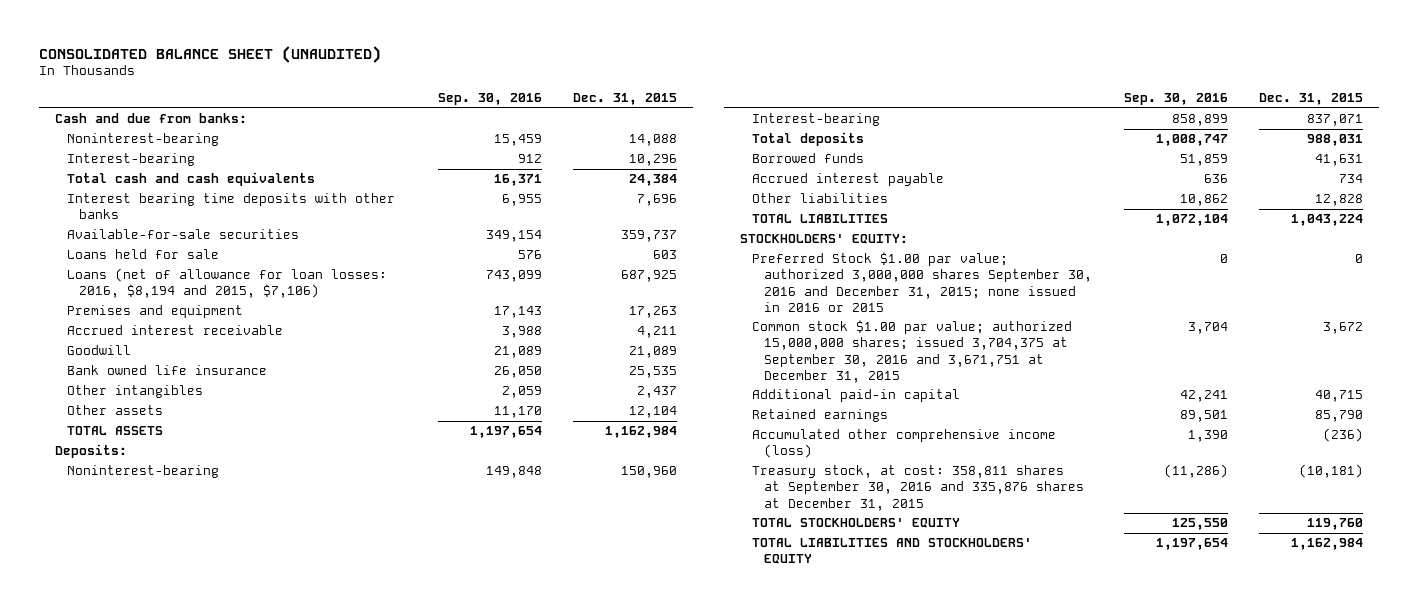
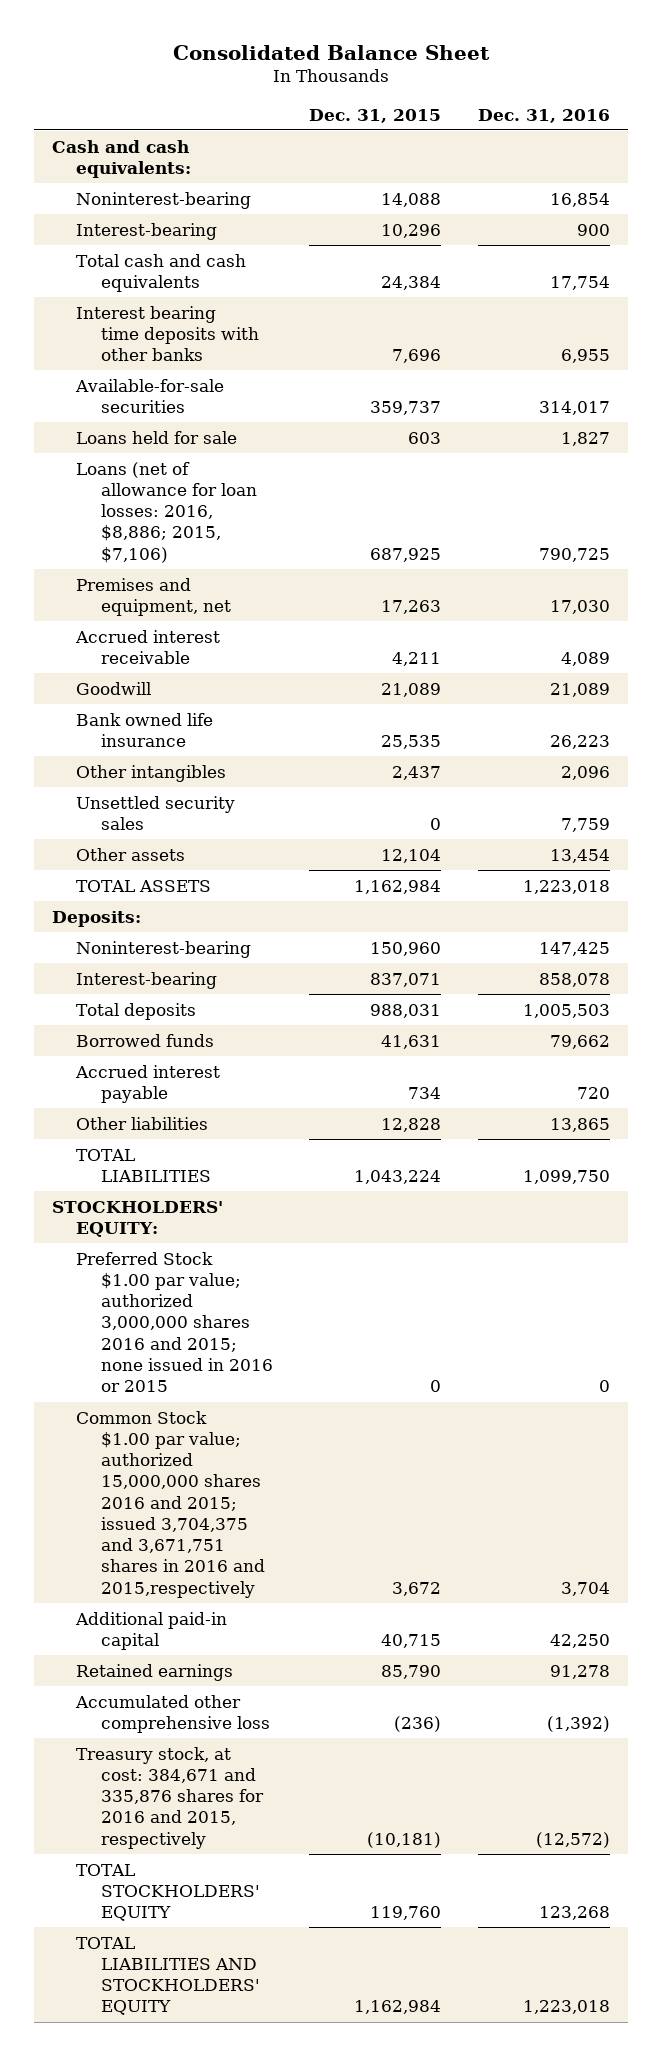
[39,45,382,63] CONSOLIDATED BALANCE SHEET (UNAUDITED) -> [172,44,490,60] Consolidated Balance Sheet
[438,93,543,106] Sep. 30, 2016 -> none
none -> [477,108,610,123] Dec. 31, 2016
[54,113,247,124] Cash and due from banks: -> [51,139,192,178] Cash and cash equivalents:
[66,268,387,299] Loans (net of allowance for loan losses: 2016, $8,194 and 2015, $7,106) -> [76,461,257,563] Loans (net of allowance for loan losses: 2016, $8,886; 2015, $7,106)
[66,305,243,319] Premises and equipment -> [76,577,231,616] Premises and equipment, net
none -> [76,795,236,830] Unsettled security sales
[752,252,1093,312] Preferred Stock $1.00 par value; authorized 3,000,000 shares September 30, 2016 and December 31, 2015; none issued in 2016 or 2015 -> [76,1251,273,1393] Preferred Stock $1.00 par value; authorized 3,000,000 shares 2016 and 2015; none issued in 2016 or 2015
[752,320,1073,383] Common stock $1.00 par value; authorized 15,000,000 shares; issued 3,704,375 at September 30, 2016 and 3,671,751 at December 31, 2015 -> [76,1410,265,1598] Common Stock $1.00 par value; authorized 15,000,000 shares 2016 and 2015; issued 3,704,375 and 3,671,751 shares in 2016 and 2015,respectively
[752,429,1057,459] Accumulated other comprehensive income (loss) -> [75,1694,270,1733] Accumulated other comprehensive loss
[752,465,1085,511] Treasury stock, at cost: 358,811 shares at September 30, 2016 and 335,876 shares at December 31, 2015 -> [76,1746,264,1849] Treasury stock, at cost: 384,671 and 335,876 shares for 2016 and 2015, respectively

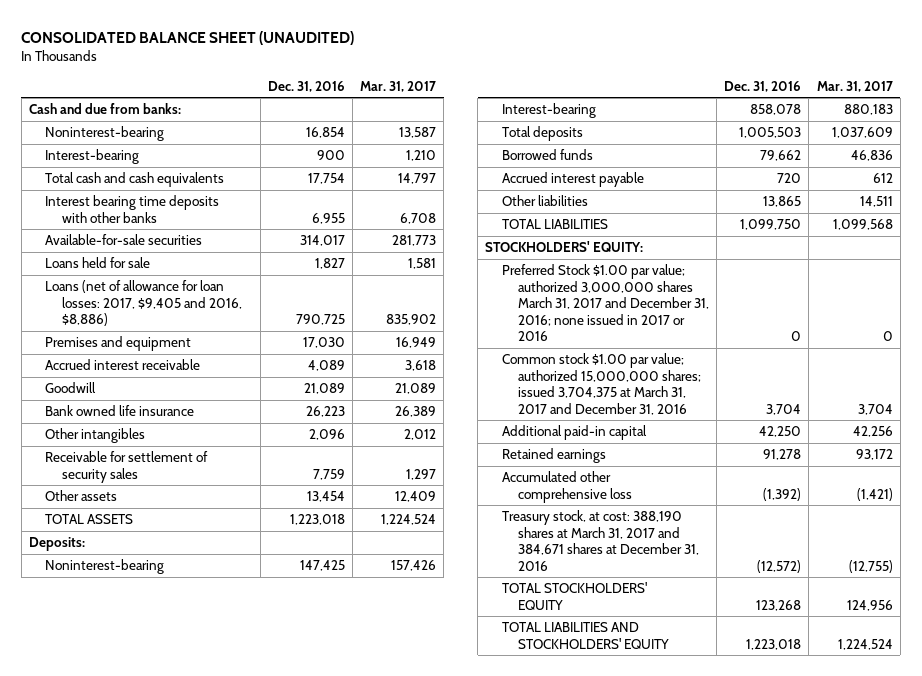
[172,44,490,60] Consolidated Balance Sheet -> [21,30,355,45] CONSOLIDATED BALANCE SHEET (UNAUDITED)
[309,108,442,123] Dec. 31, 2015 -> none
none -> [360,80,437,92] Mar. 31, 2017
[51,139,192,178] Cash and cash equivalents: -> [29,103,182,115] Cash and due from banks:
[76,461,257,563] Loans (net of allowance for loan losses: 2016, $8,886; 2015, $7,106) -> [45,280,242,327] Loans (net of allowance for loan losses: 2017, $9,405 and 2016, $8,886)
[76,577,231,616] Premises and equipment, net -> [45,336,192,352] Premises and equipment
[76,795,236,830] Unsettled security sales -> [45,451,209,483] Receivable for settlement of security sales
[76,1251,273,1393] Preferred Stock $1.00 par value; authorized 3,000,000 shares 2016 and 2015; none issued in 2016 or 2015 -> [501,264,710,342] Preferred Stock $1.00 par value; authorized 3,000,000 shares March 31, 2017 and December 31, 2016; none issued in 2017 or 2016
[76,1410,265,1598] Common Stock $1.00 par value; authorized 15,000,000 shares 2016 and 2015; issued 3,704,375 and 3,671,751 shares in 2016 and 2015,respectively -> [501,353,702,415] Common stock $1.00 par value; authorized 15,000,000 shares; issued 3,704,375 at March 31, 2017 and December 31, 2016
[76,1746,264,1849] Treasury stock, at cost: 384,671 and 335,876 shares for 2016 and 2015, respectively -> [501,510,700,571] Treasury stock, at cost: 388,190 shares at March 31, 2017 and 384,671 shares at December 31, 2016

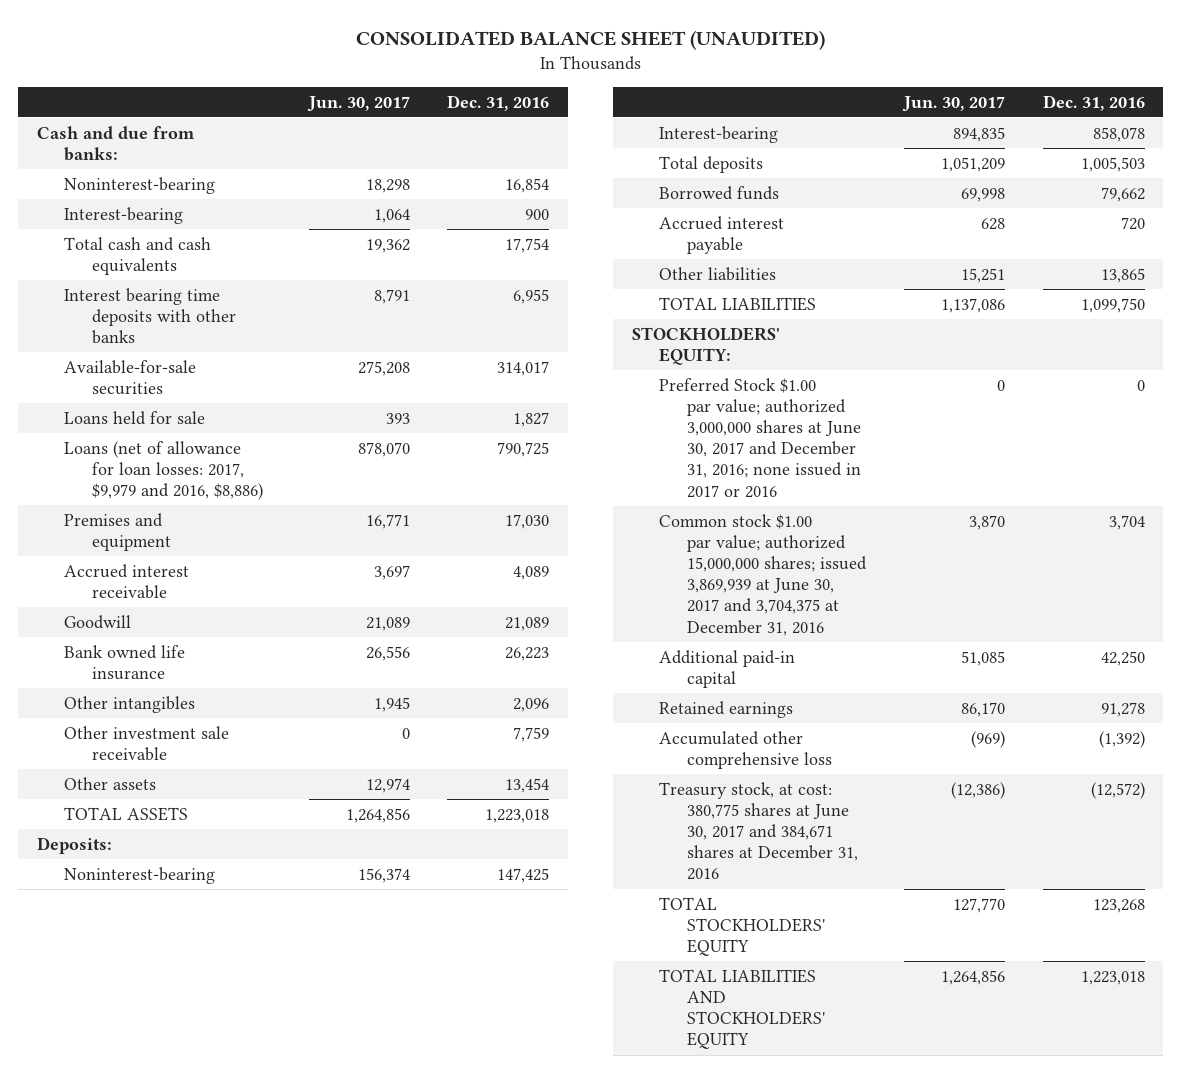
[360,80,437,92] Mar. 31, 2017 -> none
none -> [306,95,410,112] Jun. 30, 2017
[45,280,242,327] Loans (net of allowance for loan losses: 2017, $9,405 and 2016, $8,886) -> [64,440,263,501] Loans (net of allowance for loan losses: 2017, $9,979 and 2016, $8,886)
[45,451,209,483] Receivable for settlement of security sales -> [64,725,230,761] Other investment sale receivable
[501,264,710,342] Preferred Stock $1.00 par value; authorized 3,000,000 shares March 31, 2017 and December 31, 2016; none issued in 2017 or 2016 -> [659,377,862,498] Preferred Stock $1.00 par value; authorized 3,000,000 shares at June 30, 2017 and December 31, 2016; none issued in 2017 or 2016
[501,353,702,415] Common stock $1.00 par value; authorized 15,000,000 shares; issued 3,704,375 at March 31, 2017 and December 31, 2016 -> [659,513,868,636] Common stock $1.00 par value; authorized 15,000,000 shares; issued 3,869,939 at June 30, 2017 and 3,704,375 at December 31, 2016
[501,510,700,571] Treasury stock, at cost: 388,190 shares at March 31, 2017 and 384,671 shares at December 31, 2016 -> [659,781,859,881] Treasury stock, at cost: 380,775 shares at June 30, 2017 and 384,671 shares at December 31, 2016

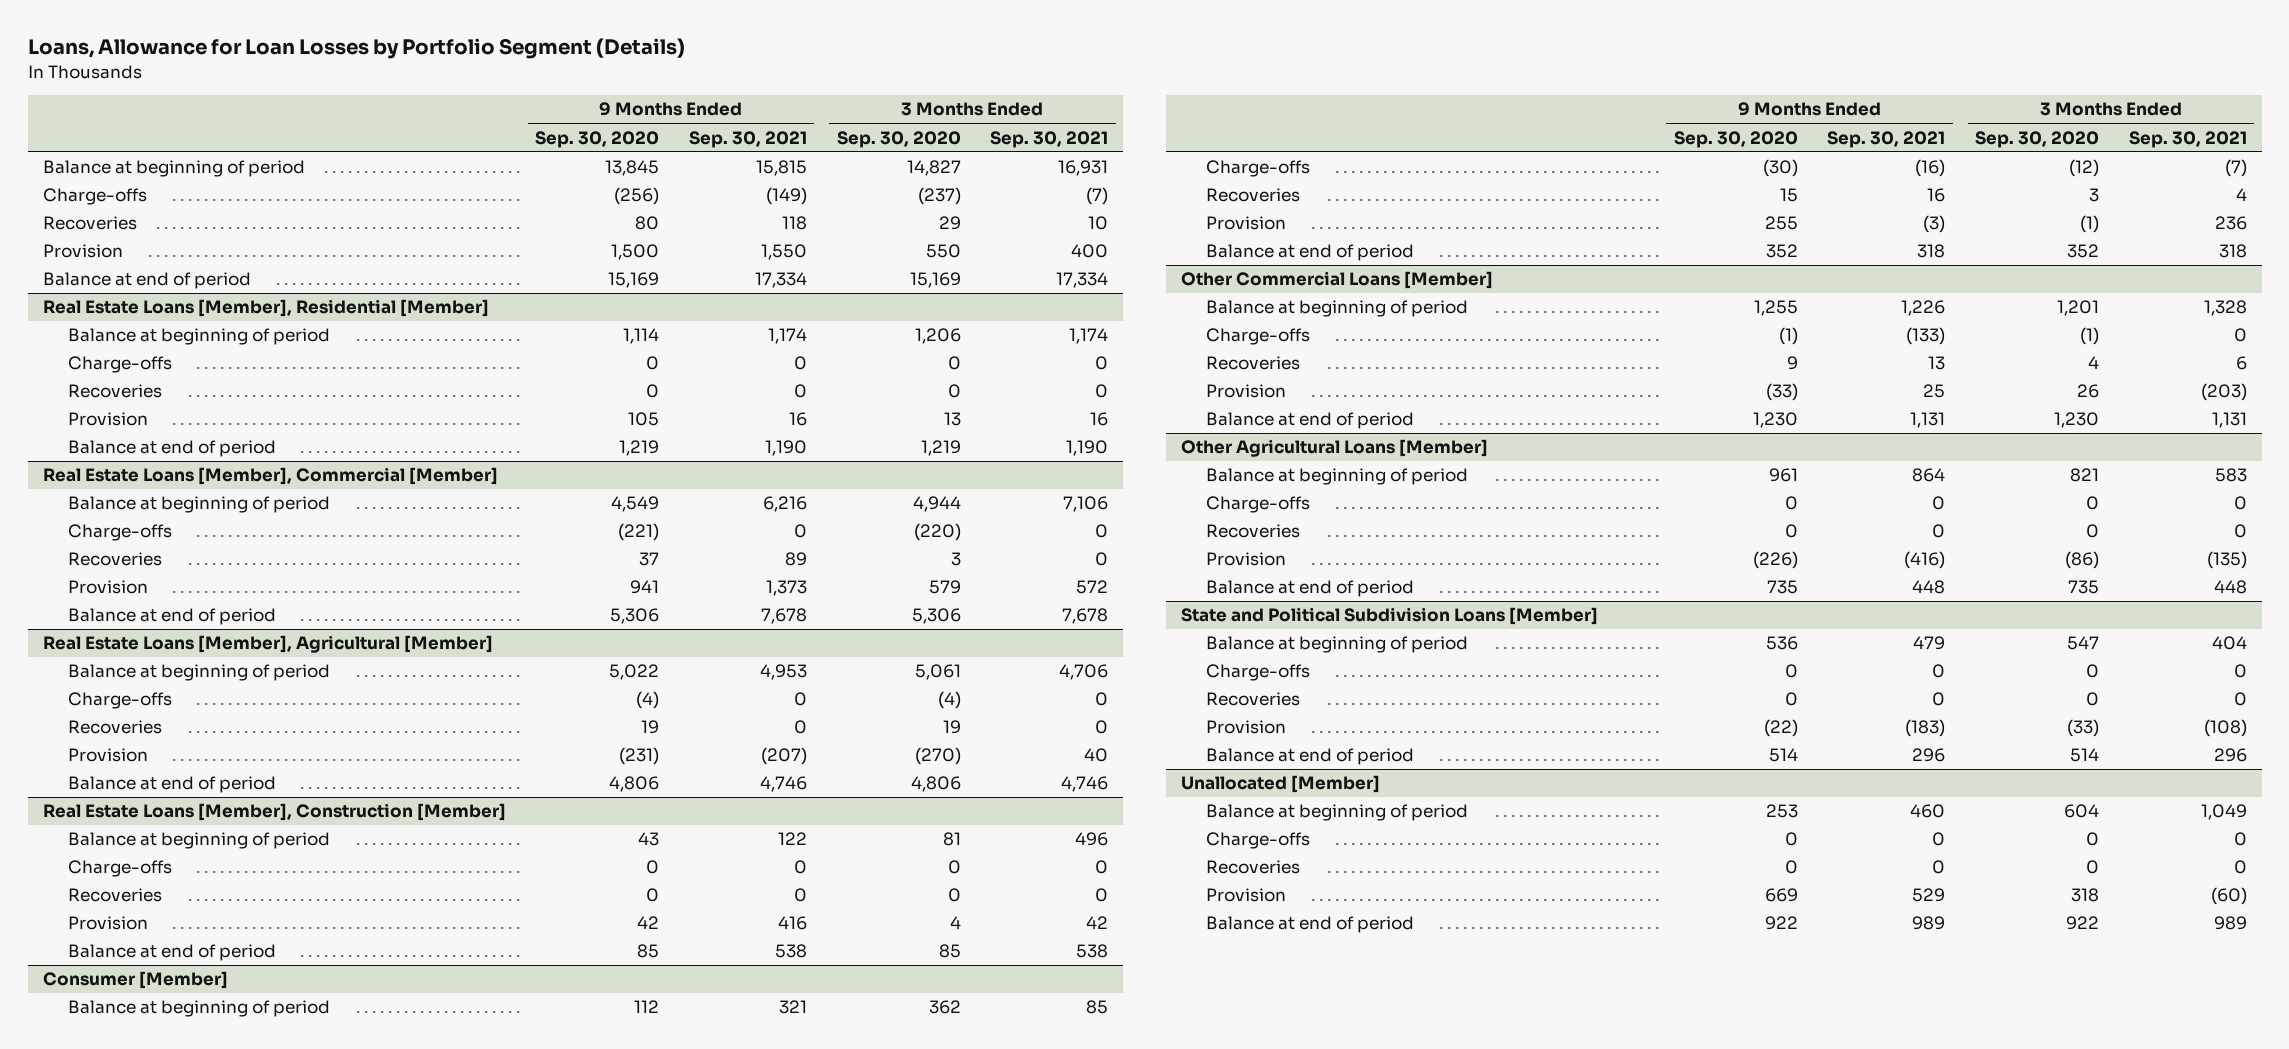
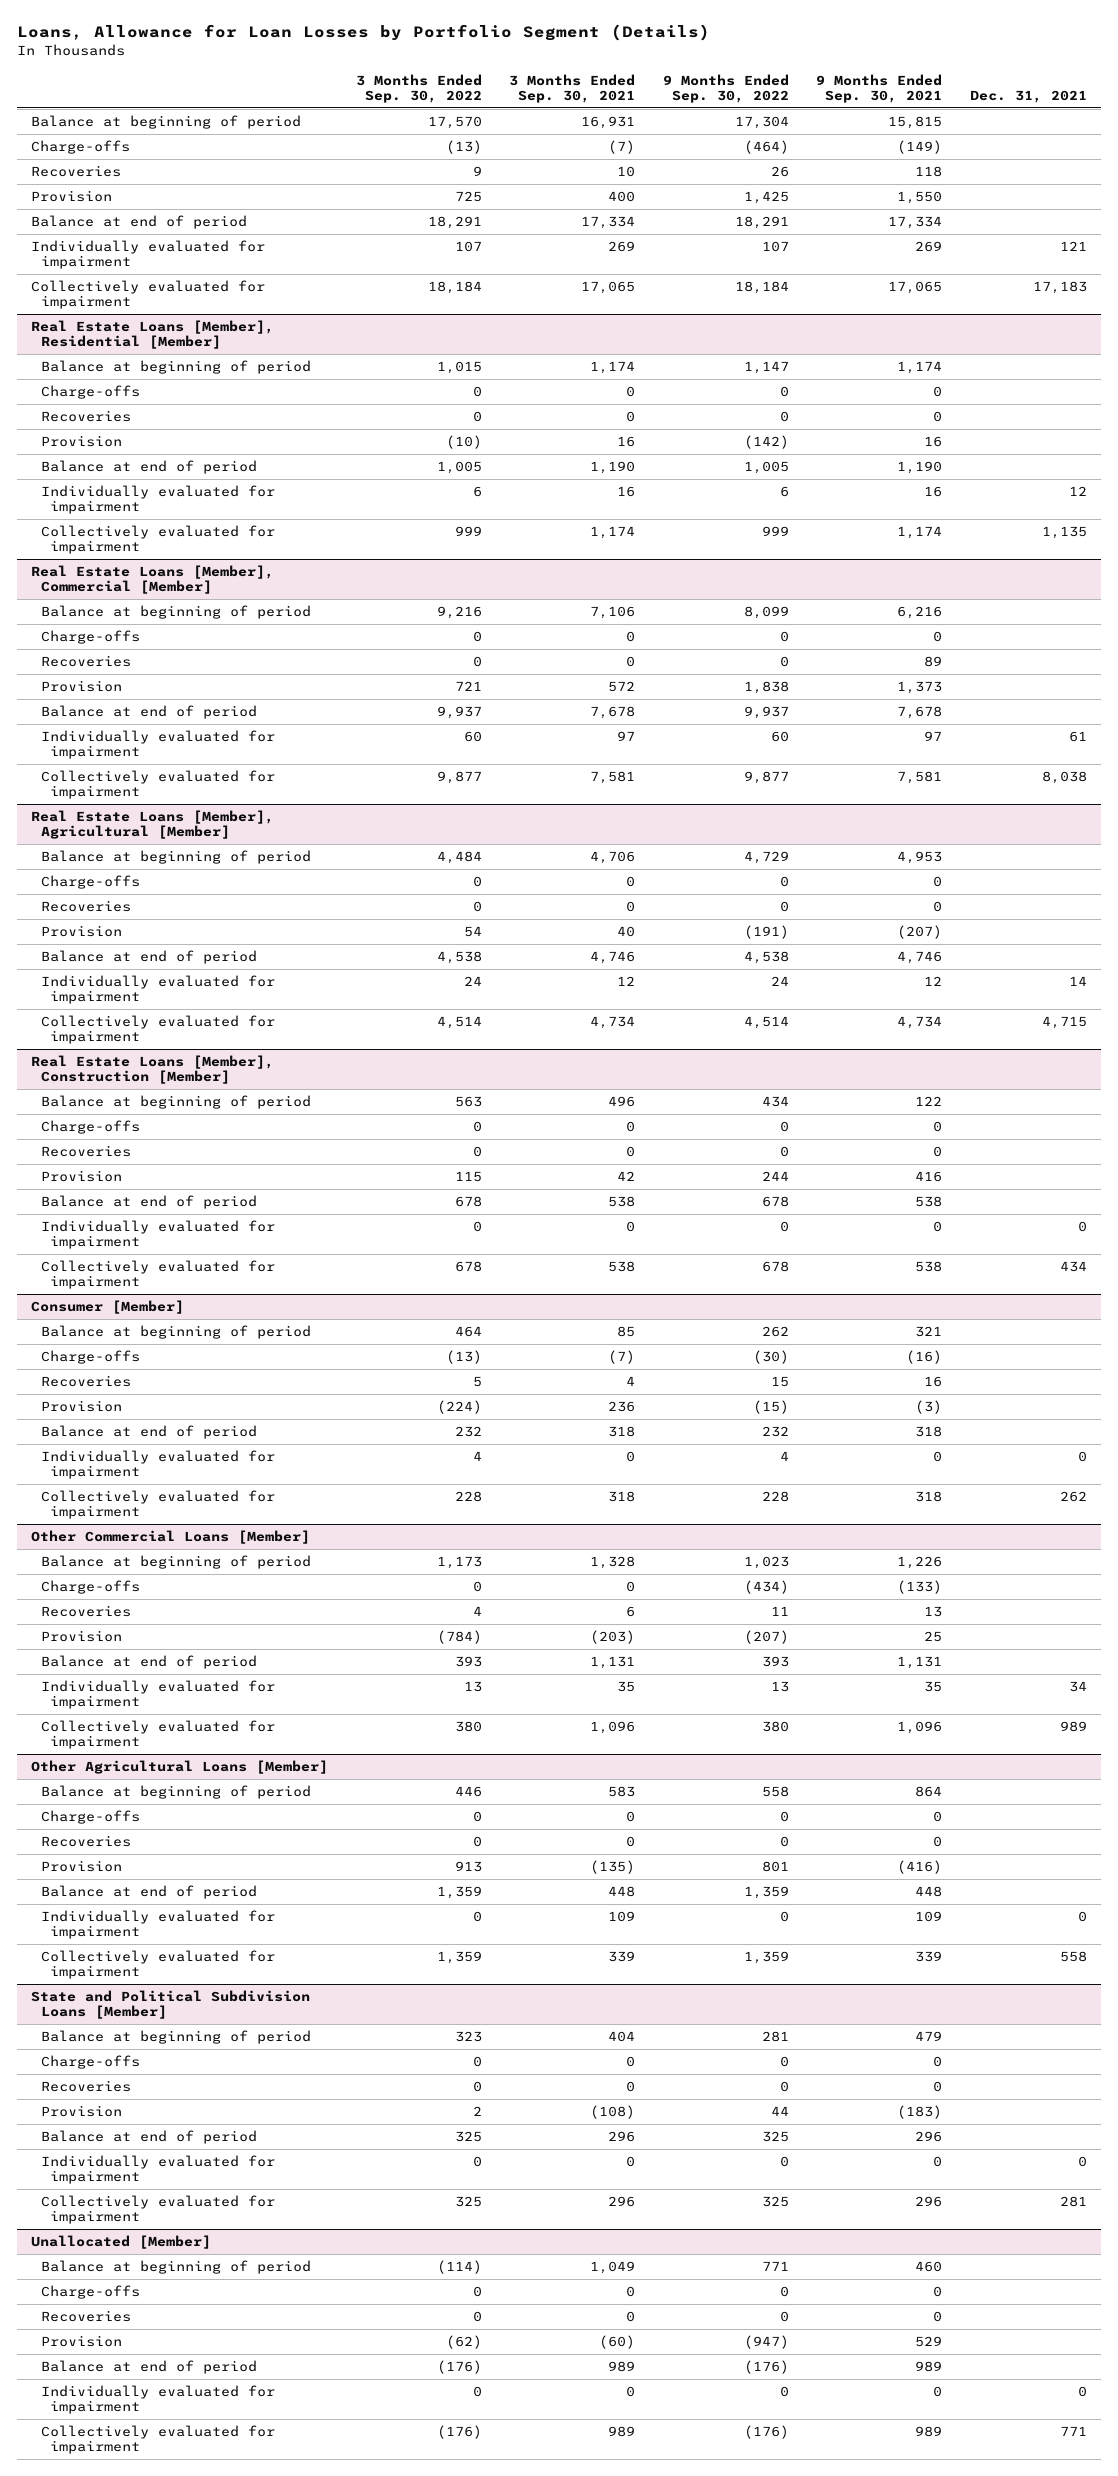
[535,130,660,148] Sep. 30, 2020 -> none
[836,130,961,148] Sep. 30, 2020 -> none
none -> [355,73,482,103] 3 Months Ended Sep. 30, 2022
none -> [662,73,789,103] 9 Months Ended Sep. 30, 2022
none -> [970,89,1088,103] Dec. 31, 2021
none -> [31,239,266,270] Individually evaluated for impairment
none -> [31,279,266,310] Collectively evaluated for impairment
none -> [40,484,275,515] Individually evaluated for impairment
none -> [40,524,275,555] Collectively evaluated for impairment
none -> [40,729,275,760] Individually evaluated for impairment
none -> [40,769,275,800] Collectively evaluated for impairment
none -> [40,974,275,1005] Individually evaluated for impairment
none -> [40,1014,275,1045] Collectively evaluated for impairment
none -> [40,1219,275,1250] Individually evaluated for impairment
none -> [40,1259,275,1290] Collectively evaluated for impairment
none -> [40,1449,275,1480] Individually evaluated for impairment
none -> [40,1489,275,1520] Collectively evaluated for impairment
none -> [40,1679,275,1710] Individually evaluated for impairment
none -> [40,1719,275,1750] Collectively evaluated for impairment
none -> [40,1909,275,1940] Individually evaluated for impairment
none -> [40,1949,275,1980] Collectively evaluated for impairment
none -> [40,2154,275,2185] Individually evaluated for impairment
none -> [40,2194,275,2225] Collectively evaluated for impairment
none -> [40,2384,275,2415] Individually evaluated for impairment
none -> [40,2424,275,2455] Collectively evaluated for impairment

